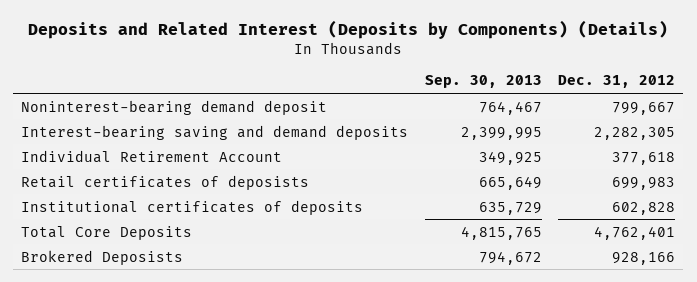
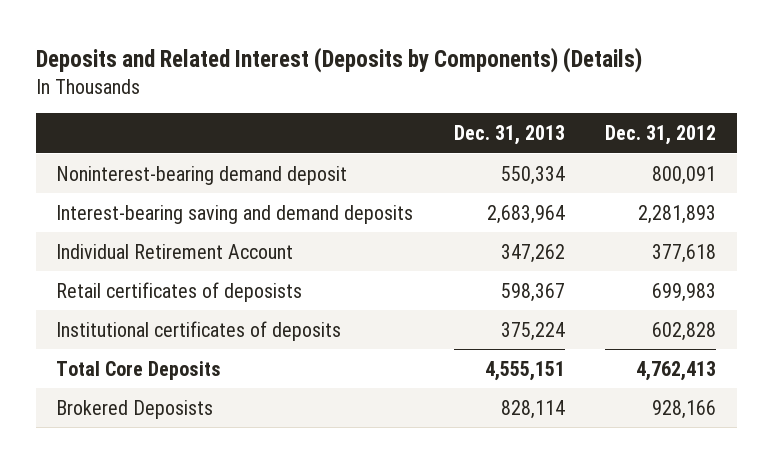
[424,75,542,89] Sep. 30, 2013 -> none
none -> [453,125,565,146] Dec. 31, 2013
[612,101,676,115] 799,667 -> [652,165,717,185] 800,091
[594,126,676,140] 2,282,305 -> [638,204,717,224] 2,281,893
[594,225,676,240] 4,762,401 -> [636,360,717,381] 4,762,413

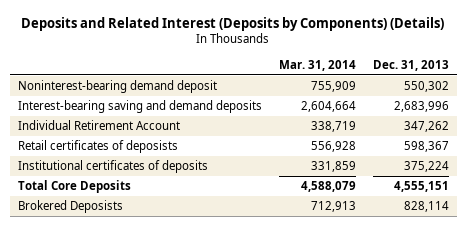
[605,125,717,146] Dec. 31, 2012 -> none
none -> [278,59,356,71] Mar. 31, 2014
[500,165,565,185] 550,334 -> [403,81,449,93] 550,302
[486,204,565,224] 2,683,964 -> [393,101,449,113] 2,683,996

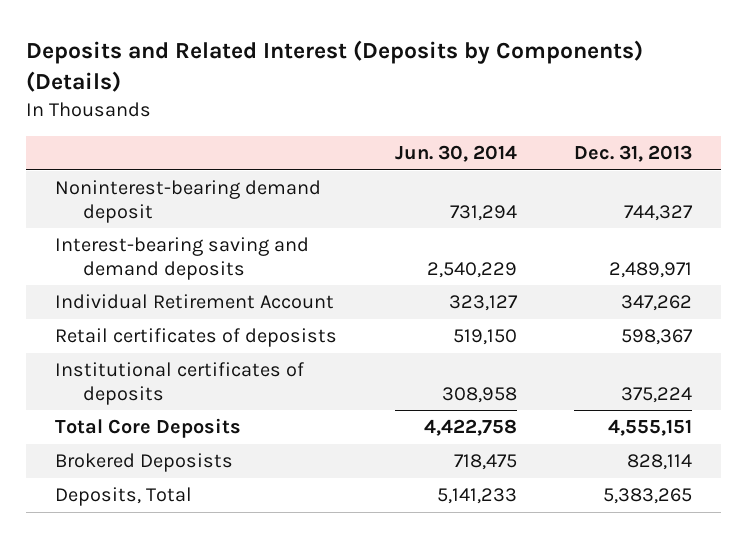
[278,59,356,71] Mar. 31, 2014 -> none
none -> [394,145,517,163] Jun. 30, 2014
[403,81,449,93] 550,302 -> [624,204,694,221] 744,327
[393,101,449,113] 2,683,996 -> [609,261,693,278] 2,489,971
none -> [55,487,193,507] Deposits, Total

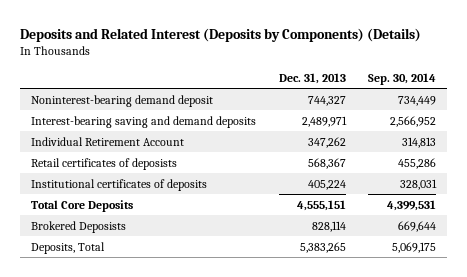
[394,145,517,163] Jun. 30, 2014 -> none
none -> [367,72,436,85] Sep. 30, 2014
[621,329,694,346] 598,367 -> [307,157,346,169] 568,367
[621,386,693,403] 375,224 -> [307,179,346,190] 405,224

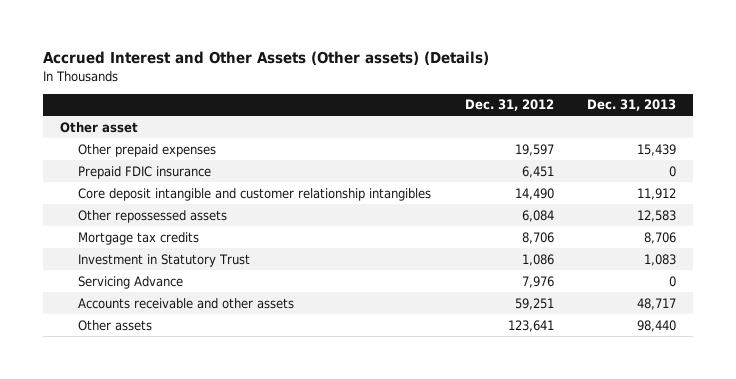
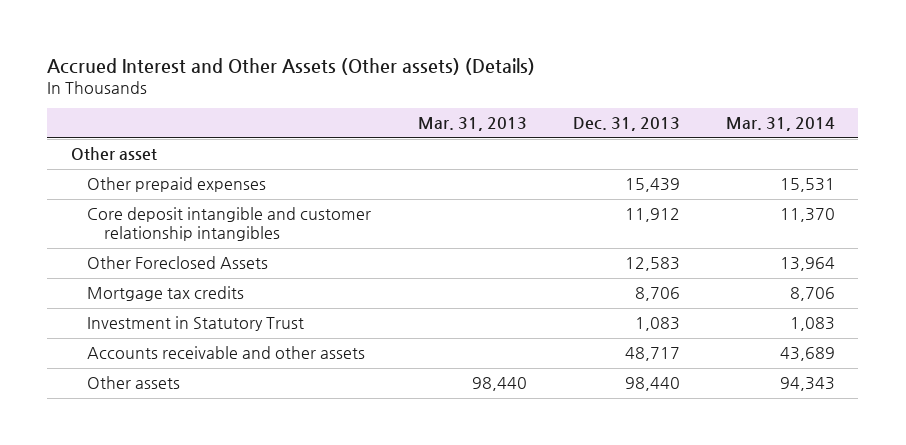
[464,99,554,112] Dec. 31, 2012 -> none
none -> [417,117,527,132] Mar. 31, 2013
none -> [725,117,835,132] Mar. 31, 2014
[78,165,212,179] Prepaid FDIC insurance -> none
[78,209,228,223] Other repossessed assets -> [87,256,269,270] Other Foreclosed Assets
[78,275,184,289] Servicing Advance -> none

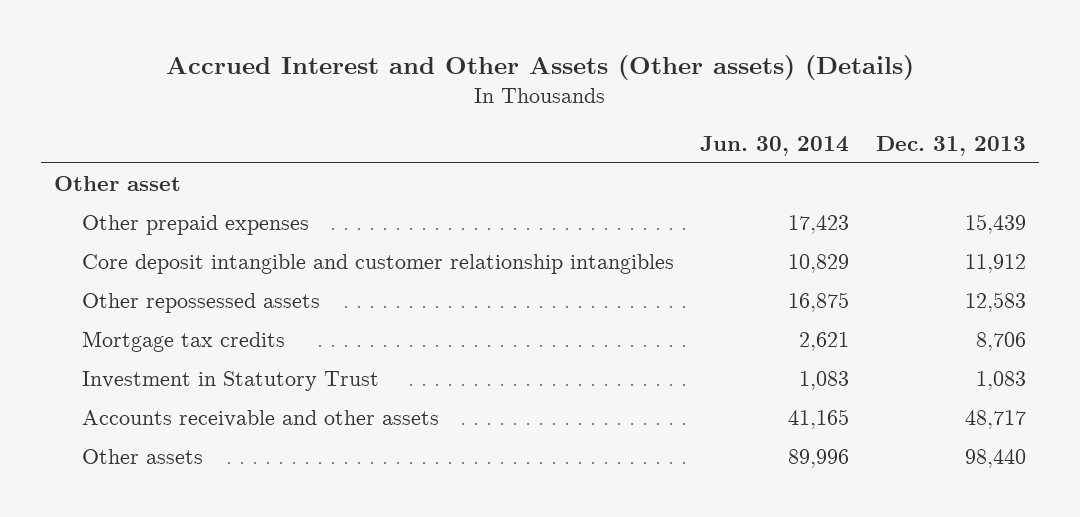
[417,117,527,132] Mar. 31, 2013 -> none
[725,117,835,132] Mar. 31, 2014 -> none
none -> [700,135,850,156] Jun. 30, 2014
[87,256,269,270] Other Foreclosed Assets -> [82,292,321,313] Other repossessed assets

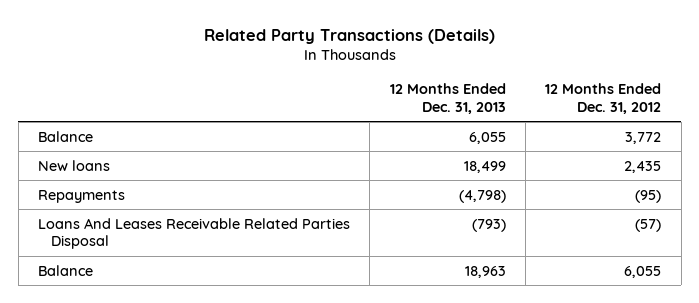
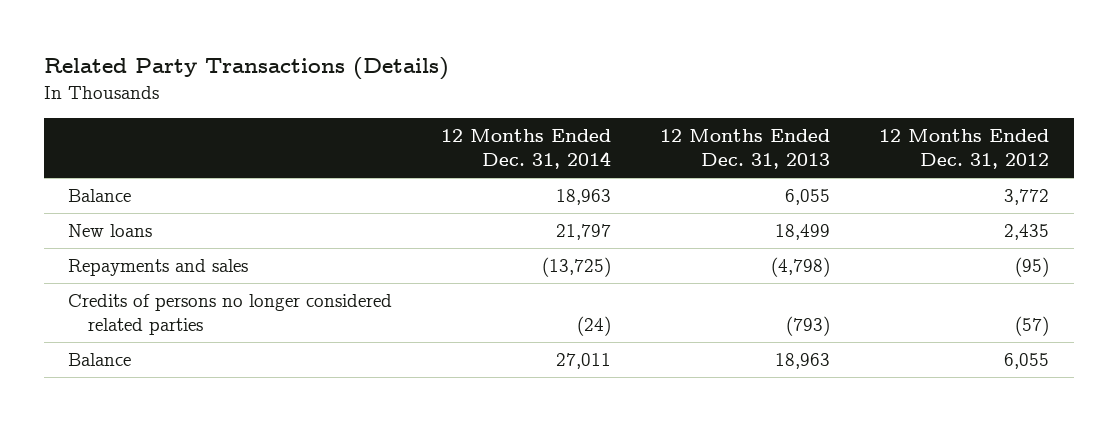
none -> [441,129,612,170] 12 Months Ended Dec. 31, 2014
[37,189,125,203] Repayments -> [68,259,249,277] Repayments and sales
[37,217,350,250] Loans And Leases Receivable Related Parties Disposal -> [68,294,393,336] Credits of persons no longer considered related parties

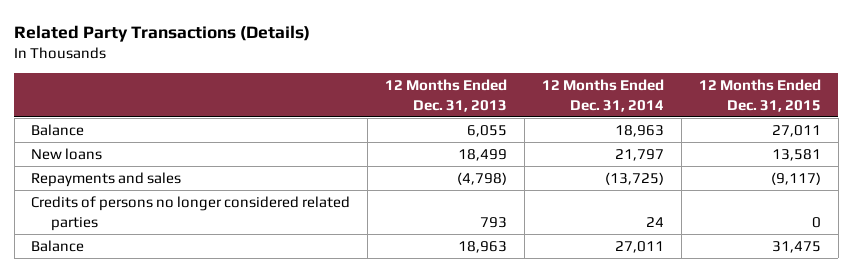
[879,129,1050,170] 12 Months Ended Dec. 31, 2012 -> none
none -> [698,78,821,112] 12 Months Ended Dec. 31, 2015
[577,316,612,337] (24) -> [646,216,665,227] 24
[786,316,831,337] (793) -> [480,216,508,228] 793

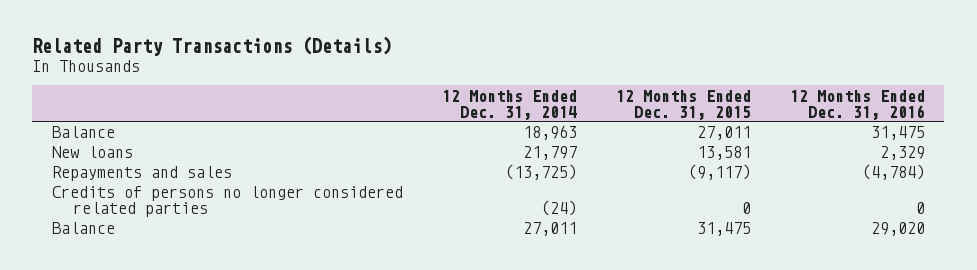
[385,78,508,112] 12 Months Ended Dec. 31, 2013 -> none
none -> [789,89,925,120] 12 Months Ended Dec. 31, 2016
[646,216,665,227] 24 -> [540,200,577,217] (24)

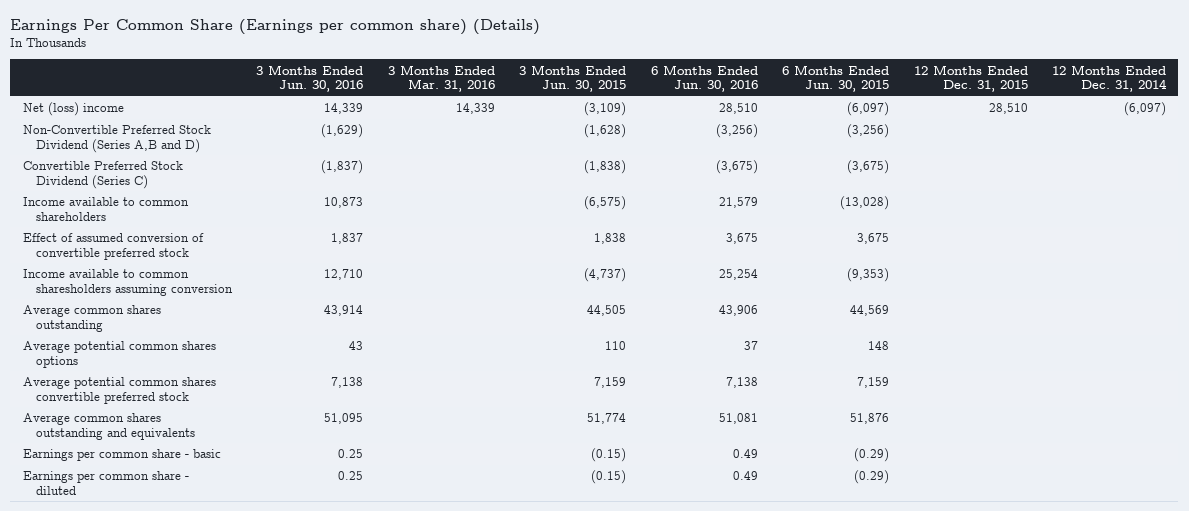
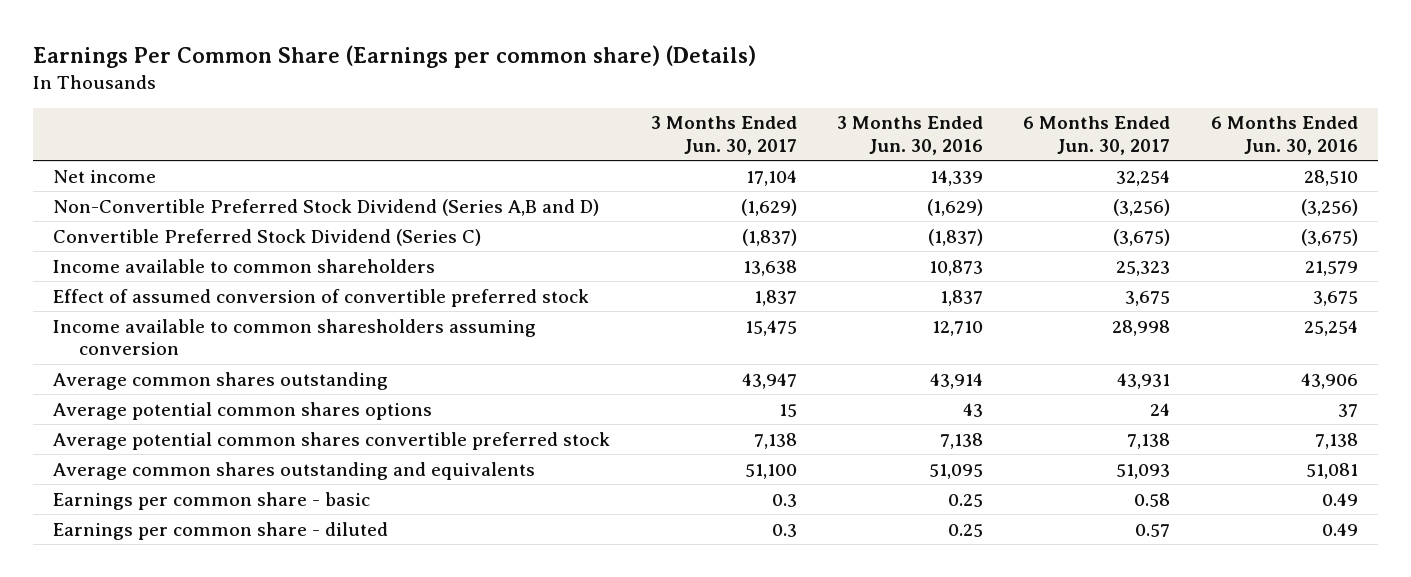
[387,64,495,93] 3 Months Ended Mar. 31, 2016 -> none
[519,64,627,93] 3 Months Ended Jun. 30, 2015 -> none
[782,64,890,93] 6 Months Ended Jun. 30, 2015 -> none
[913,64,1028,93] 12 Months Ended Dec. 31, 2015 -> none
[1052,64,1168,93] 12 Months Ended Dec. 31, 2014 -> none
none -> [650,116,797,155] 3 Months Ended Jun. 30, 2017
none -> [1023,116,1171,155] 6 Months Ended Jun. 30, 2017
[22,102,124,117] Net (loss) income -> [53,169,157,183] Net income

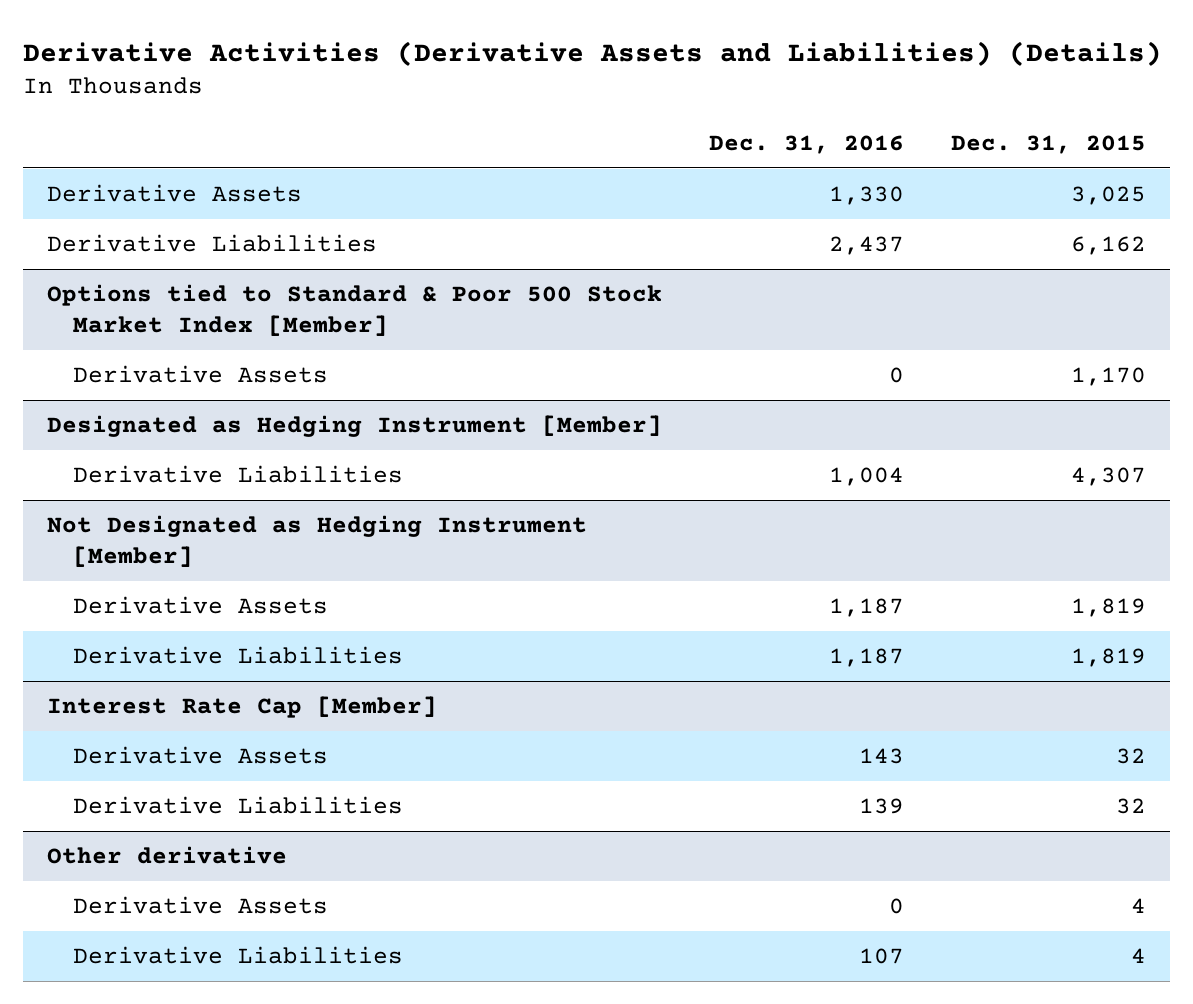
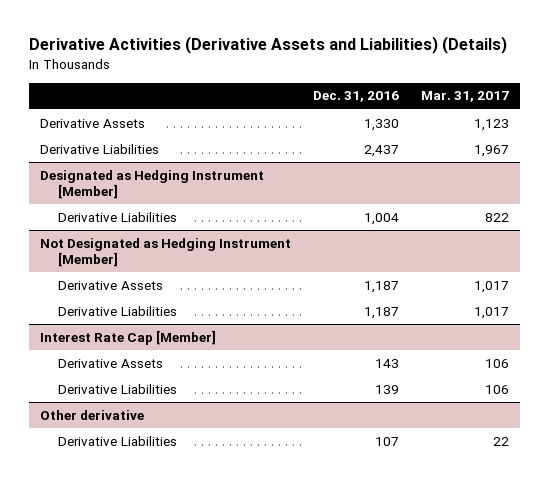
[951,134,1147,154] Dec. 31, 2015 -> none
none -> [420,91,509,103] Mar. 31, 2017
[46,284,662,337] Options tied to Standard & Poor 500 Stock Market Index [Member] -> none
[72,365,328,384] Derivative Assets -> none
[72,896,328,915] Derivative Assets -> none

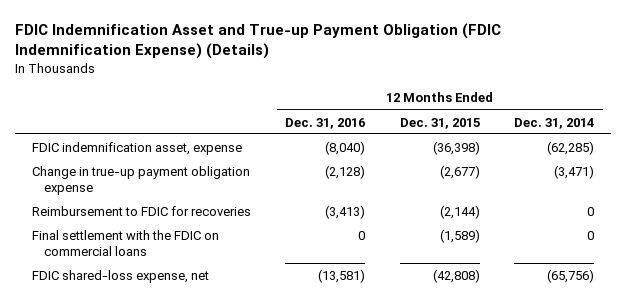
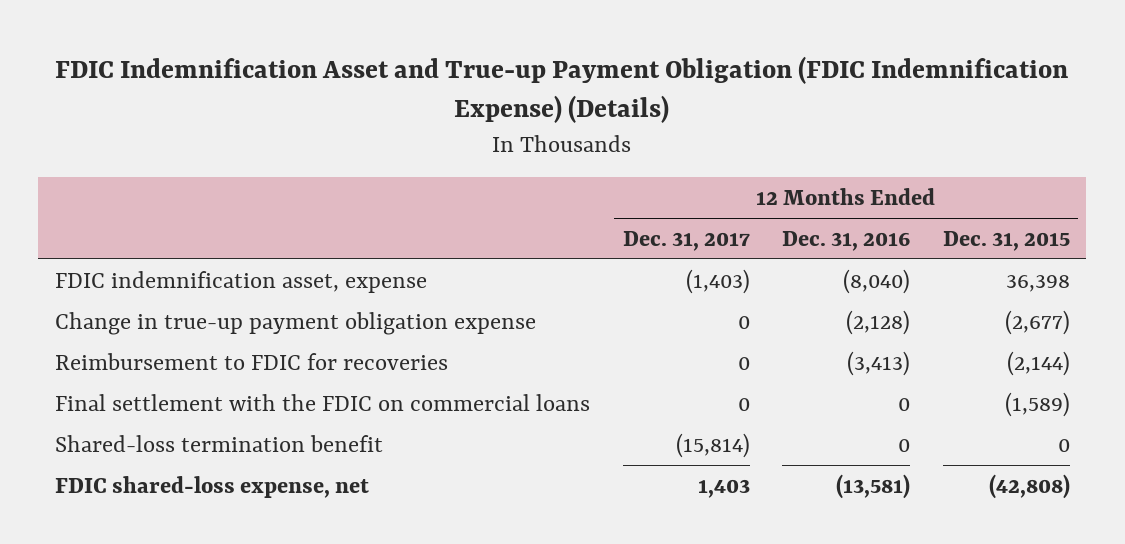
[514,117,595,129] Dec. 31, 2014 -> none
none -> [622,230,750,251] Dec. 31, 2017
[432,140,480,155] (36,398) -> [1006,274,1071,292] 36,398
none -> [54,434,383,452] Shared-loss termination benefit

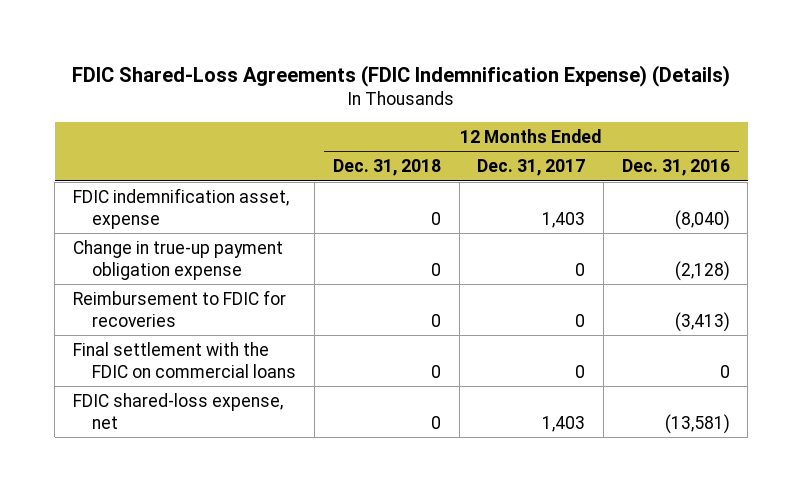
[55,55,1069,124] FDIC Indemnification Asset and True-up Payment Obligation (FDIC Indemnification Expense) (Details) -> [72,64,731,87] FDIC Shared-Loss Agreements (FDIC Indemnification Expense) (Details)
[943,230,1071,251] Dec. 31, 2015 -> none
none -> [332,159,441,177] Dec. 31, 2018
[685,268,750,294] (1,403) -> [542,211,586,228] 1,403
[54,434,383,452] Shared-loss termination benefit -> none

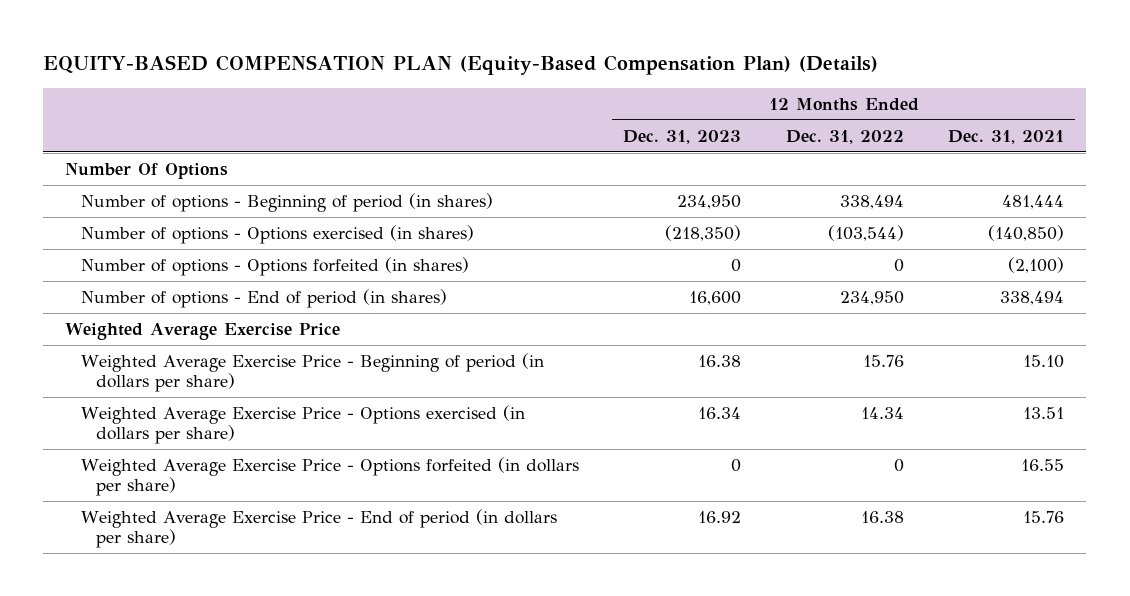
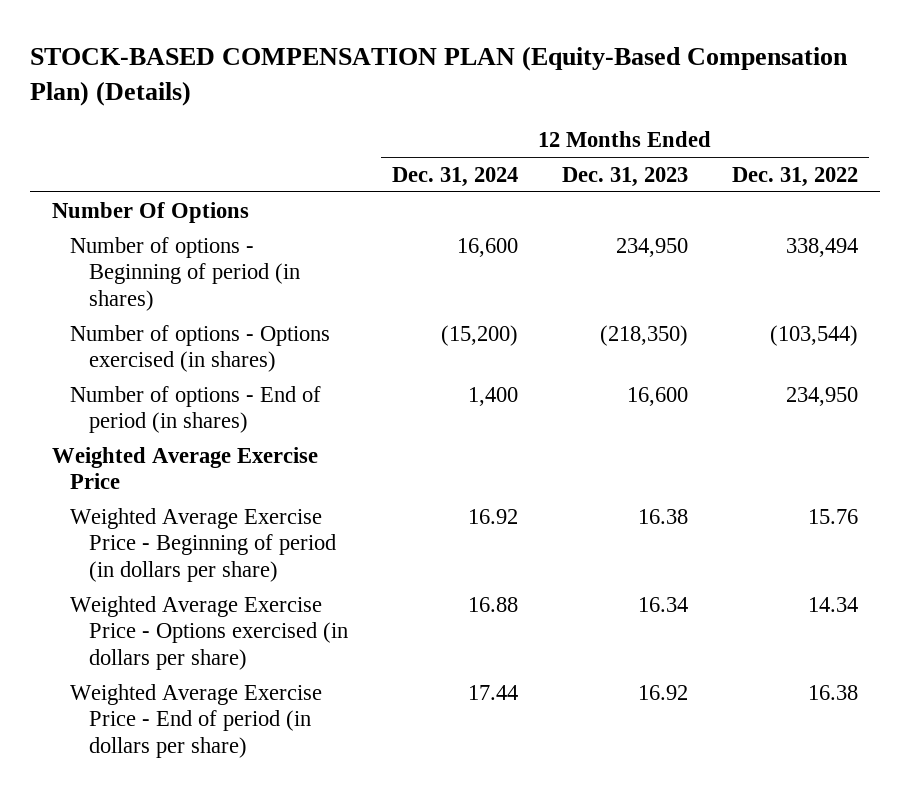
[43,55,879,76] EQUITY-BASED COMPENSATION PLAN (Equity-Based Compensation Plan) (Details) -> [29,45,848,106] STOCK-BASED COMPENSATION PLAN (Equity-Based Compensation Plan) (Details)
[948,129,1065,144] Dec. 31, 2021 -> none
none -> [391,166,518,187] Dec. 31, 2024
[80,256,469,276] Number of options - Options forfeited (in shares) -> none
[80,456,579,497] Weighted Average Exercise Price - Options forfeited (in dollars per share) -> none

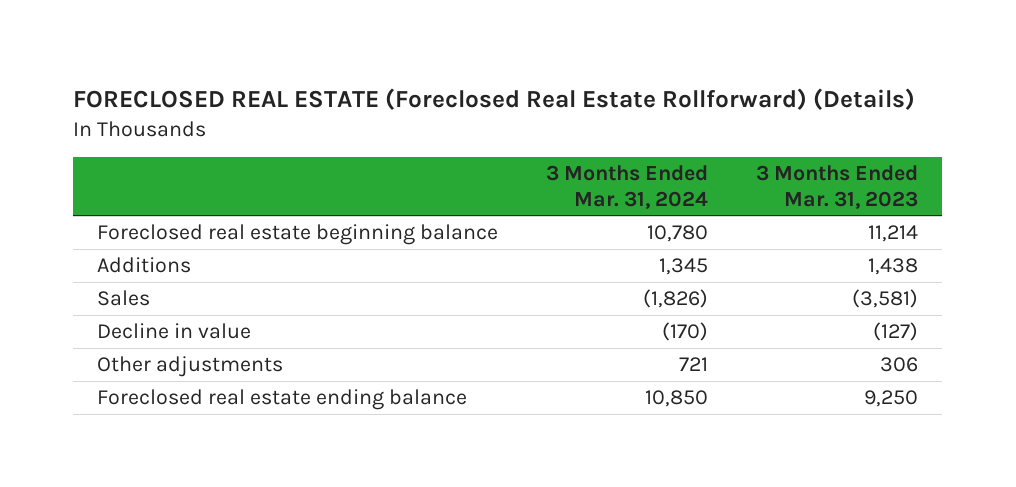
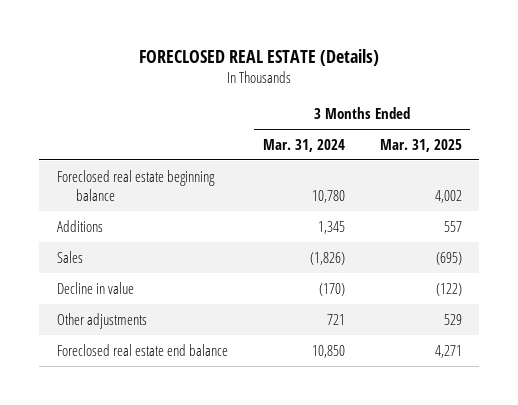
[73,87,916,110] FORECLOSED REAL ESTATE (Foreclosed Real Estate Rollforward) (Details) -> [139,48,380,66] FORECLOSED REAL ESTATE (Details)
[756,165,919,209] 3 Months Ended Mar. 31, 2023 -> none
none -> [379,138,462,152] Mar. 31, 2025
[97,389,468,411] Foreclosed real estate ending balance -> [56,343,228,356] Foreclosed real estate end balance

